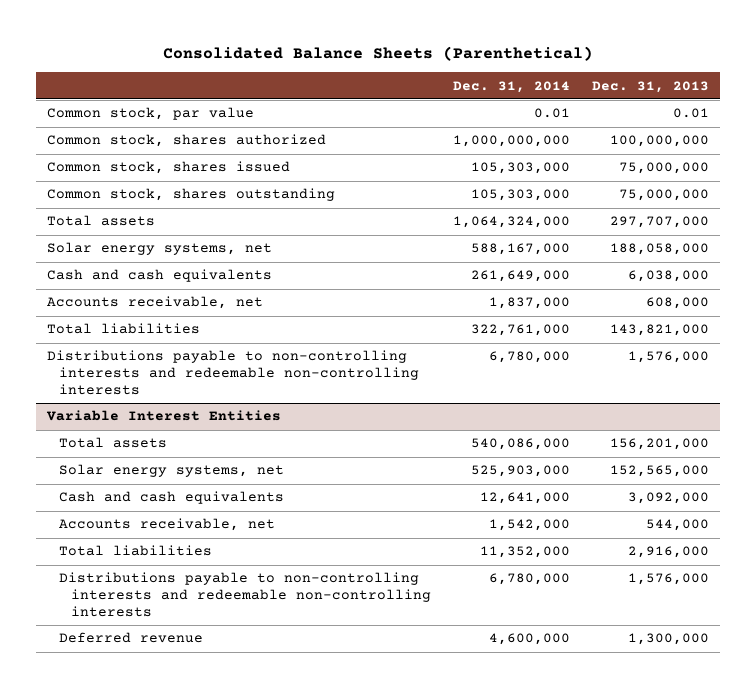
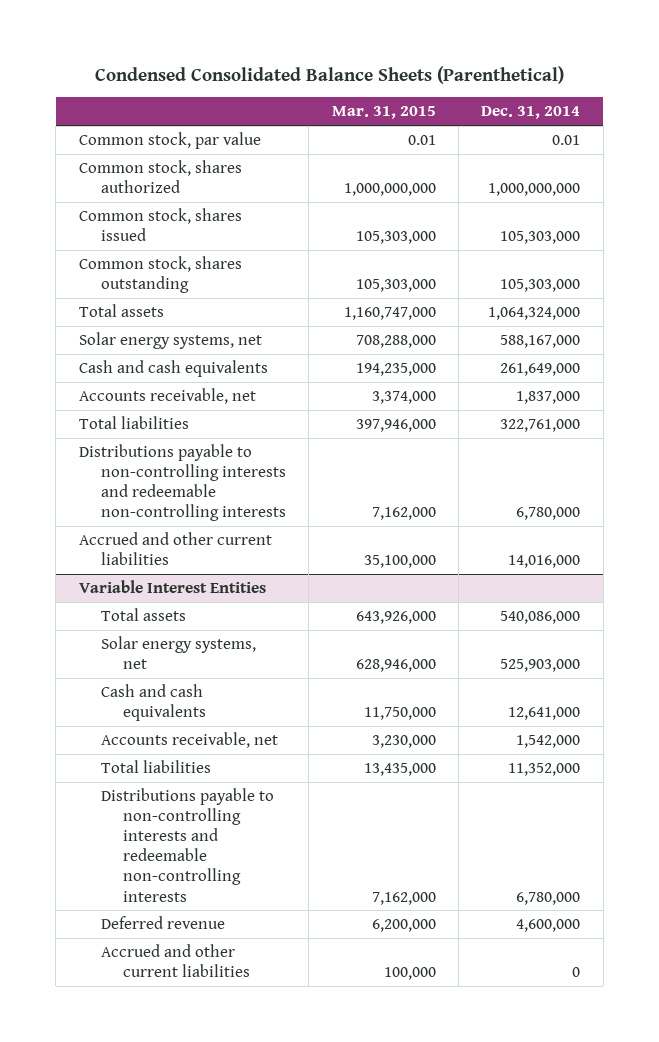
[162,45,593,61] Consolidated Balance Sheets (Parenthetical) -> [94,66,564,85] Condensed Consolidated Balance Sheets (Parenthetical)
[592,80,710,93] Dec. 31, 2013 -> none
none -> [331,106,436,120] Mar. 31, 2015
none -> [78,531,272,565] Accrued and other current liabilities
none -> [101,943,251,977] Accrued and other current liabilities

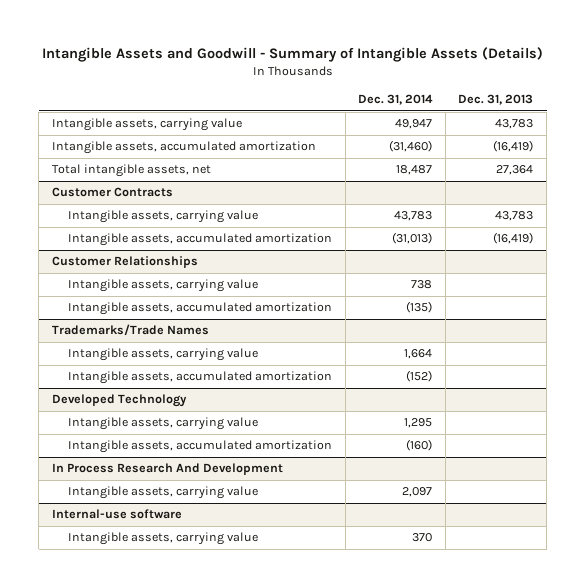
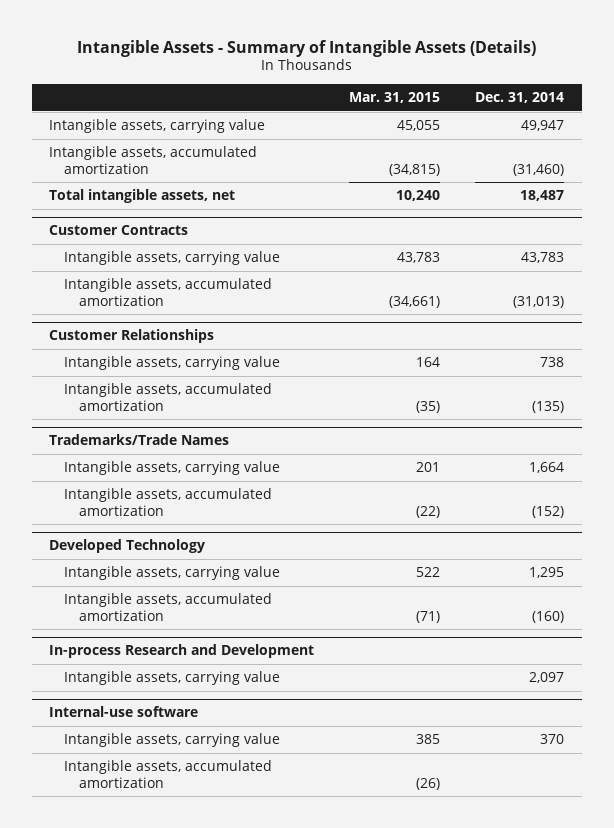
[41,47,543,63] Intangible Assets and Goodwill - Summary of Intangible Assets (Details) -> [76,39,536,57] Intangible Assets - Summary of Intangible Assets (Details)
[458,94,534,106] Dec. 31, 2013 -> none
none -> [349,91,441,103] Mar. 31, 2015
[51,463,283,476] In Process Research And Development -> [49,644,315,659] In-process Research and Development
none -> [64,760,273,788] Intangible assets, accumulated amortization

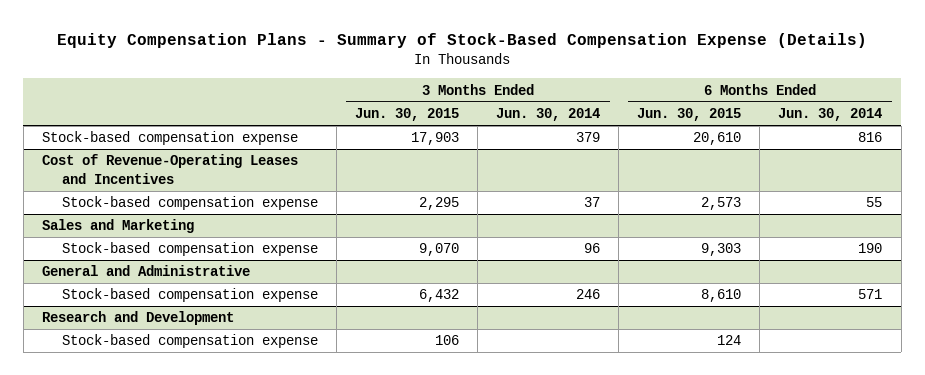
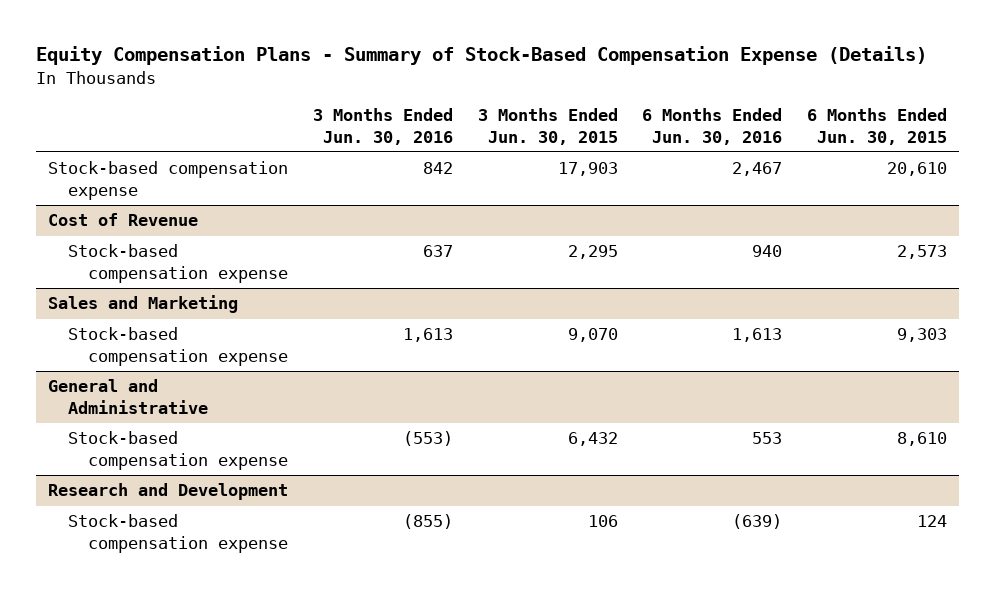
[496,108,601,122] Jun. 30, 2014 -> none
[778,108,883,122] Jun. 30, 2014 -> none
none -> [312,108,453,145] 3 Months Ended Jun. 30, 2016
none -> [642,108,783,145] 6 Months Ended Jun. 30, 2016
[42,154,299,184] Cost of Revenue-Operating Leases and Incentives -> [48,213,199,227] Cost of Revenue

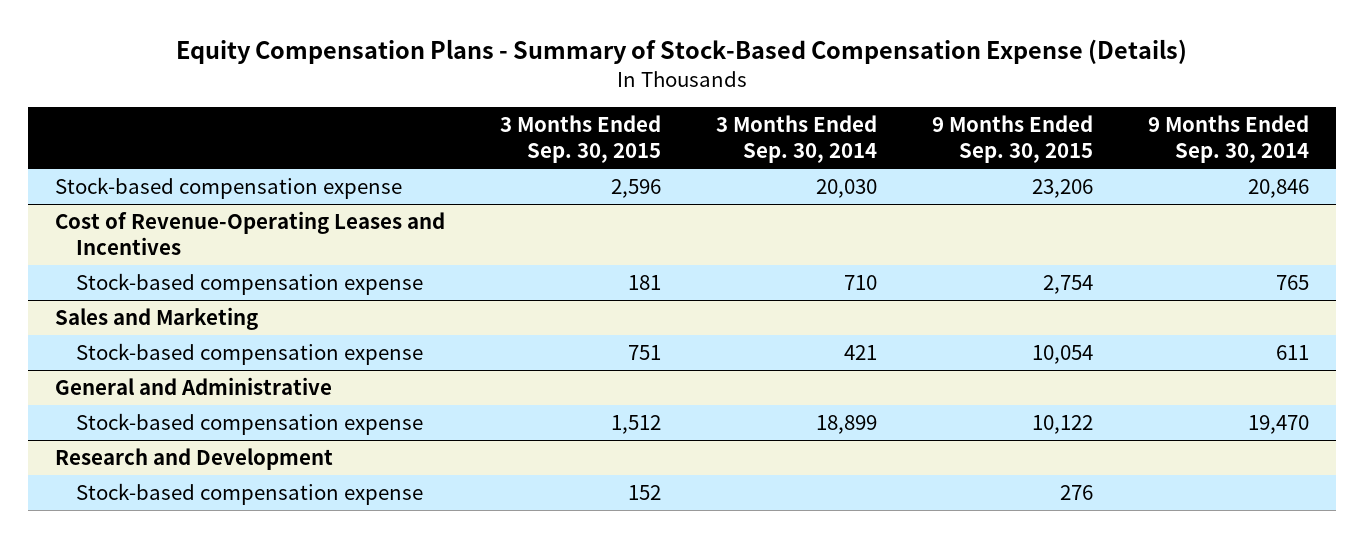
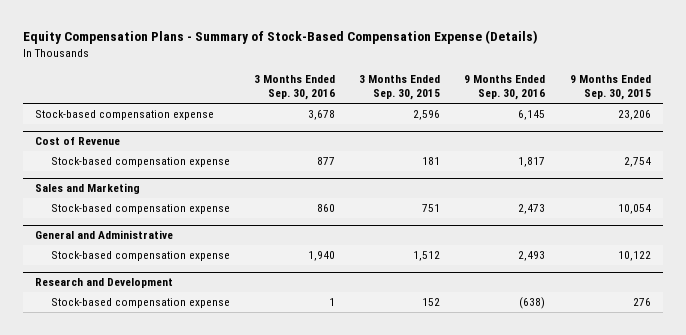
[716,114,878,164] 3 Months Ended Sep. 30, 2014 -> none
[1147,114,1309,164] 9 Months Ended Sep. 30, 2014 -> none
none -> [254,74,336,101] 3 Months Ended Sep. 30, 2016
none -> [464,74,546,101] 9 Months Ended Sep. 30, 2016
[55,210,446,256] Cost of Revenue-Operating Leases and Incentives -> [35,137,121,146] Cost of Revenue

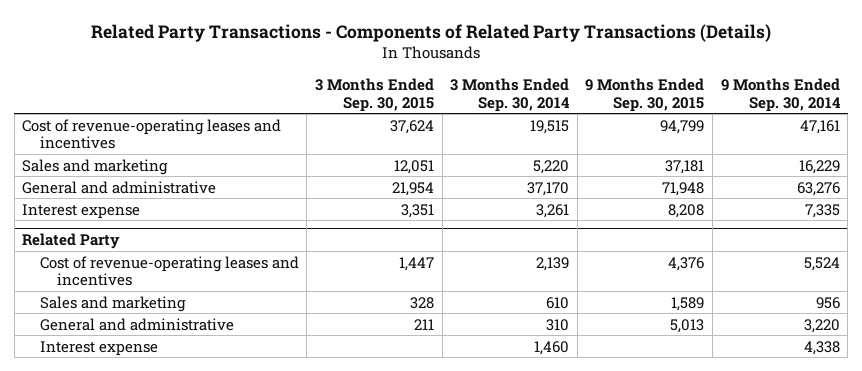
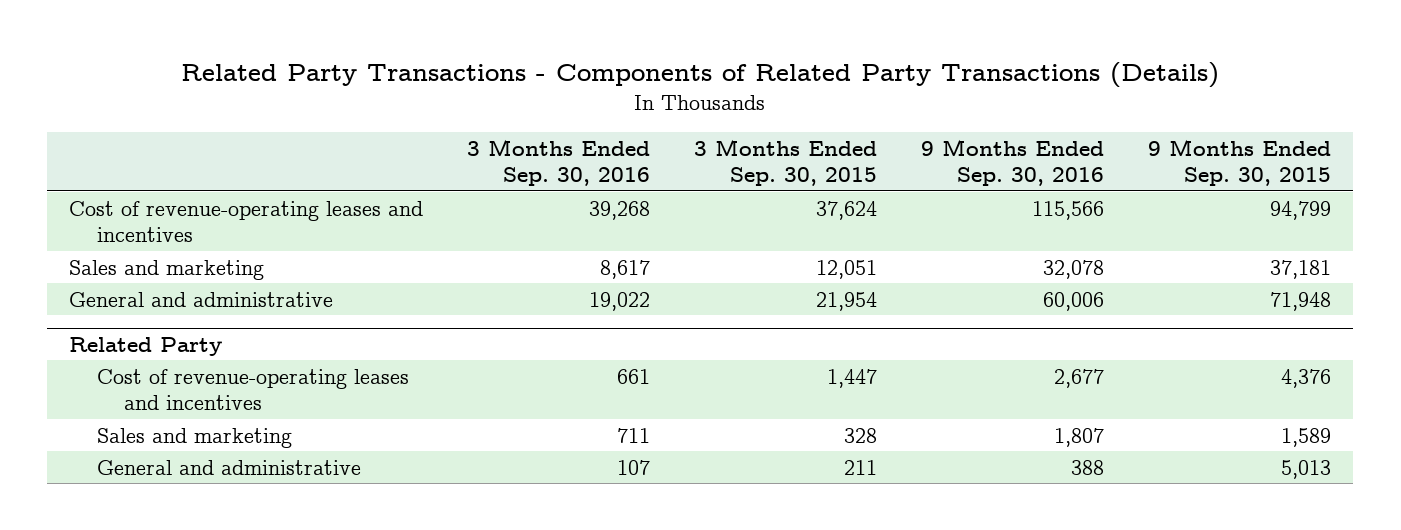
[450,78,571,112] 3 Months Ended Sep. 30, 2014 -> none
[720,78,841,112] 9 Months Ended Sep. 30, 2014 -> none
none -> [467,138,651,186] 3 Months Ended Sep. 30, 2016
none -> [921,138,1105,186] 9 Months Ended Sep. 30, 2016
[22,203,141,219] Interest expense -> none
[39,340,158,356] Interest expense -> none

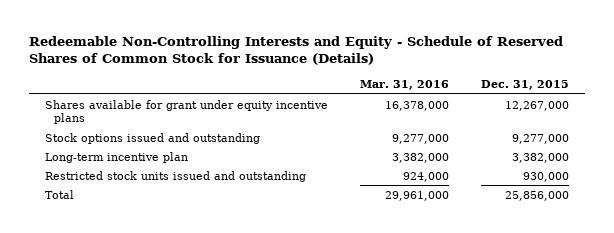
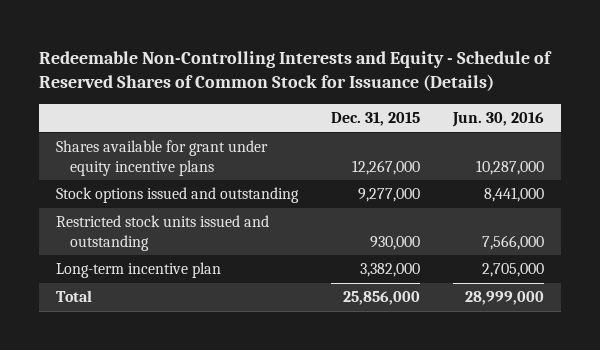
[359,79,449,90] Mar. 31, 2016 -> none
none -> [452,111,545,127] Jun. 30, 2016
[45,151,189,163] Long-term incentive plan -> [55,262,221,279] Long-term incentive plan

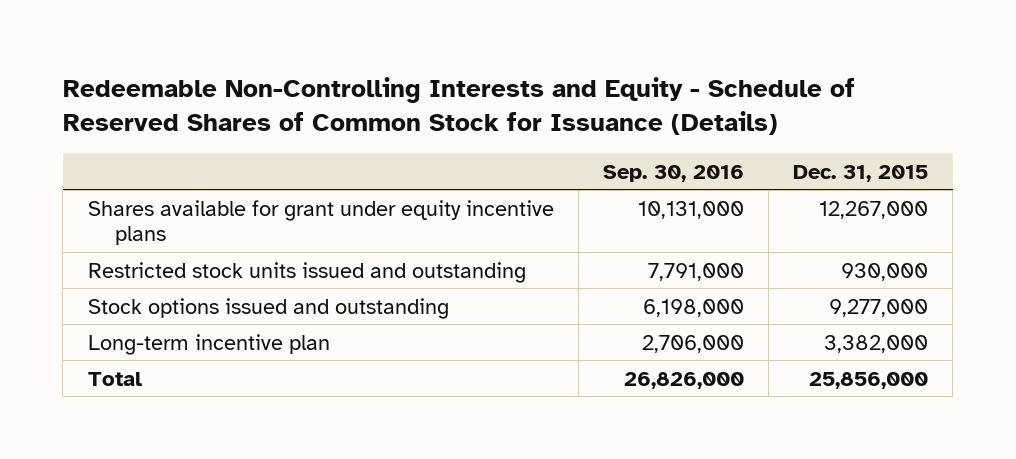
[452,111,545,127] Jun. 30, 2016 -> none
none -> [602,164,744,182] Sep. 30, 2016
[55,187,299,204] Stock options issued and outstanding -> [87,297,449,319] Stock options issued and outstanding

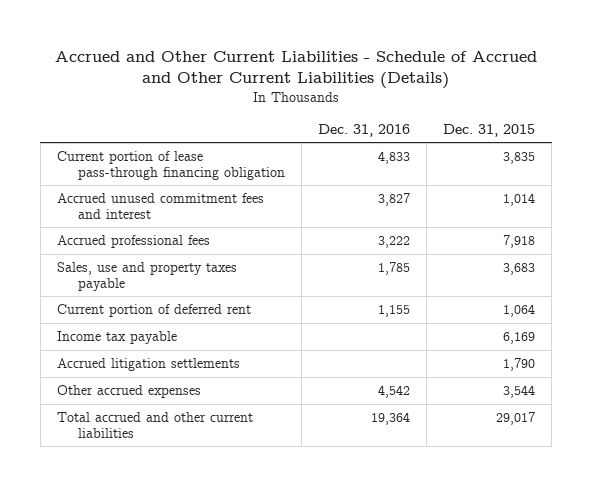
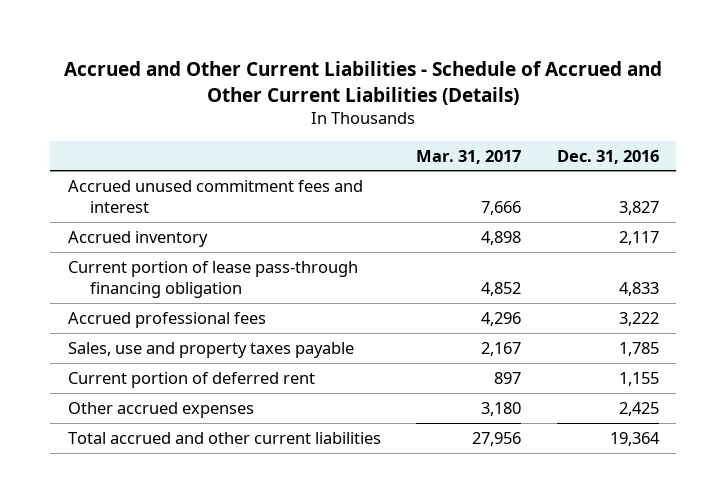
[443,123,536,137] Dec. 31, 2015 -> none
none -> [416,149,522,164] Mar. 31, 2017
none -> [67,230,208,247] Accrued inventory
[56,151,286,180] Current portion of lease pass-through financing obligation -> [67,260,358,298] Current portion of lease pass-through financing obligation
[56,331,177,345] Income tax payable -> none
[56,358,240,372] Accrued litigation settlements -> none
[378,385,411,399] 4,542 -> [618,401,659,416] 2,425

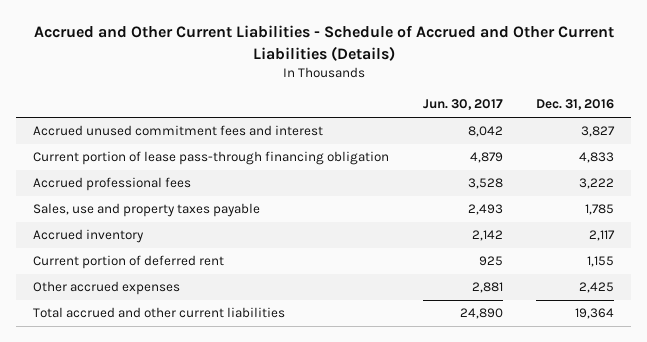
[416,149,522,164] Mar. 31, 2017 -> none
none -> [422,99,503,111] Jun. 30, 2017
[67,230,208,247] Accrued inventory -> [32,229,144,244] Accrued inventory

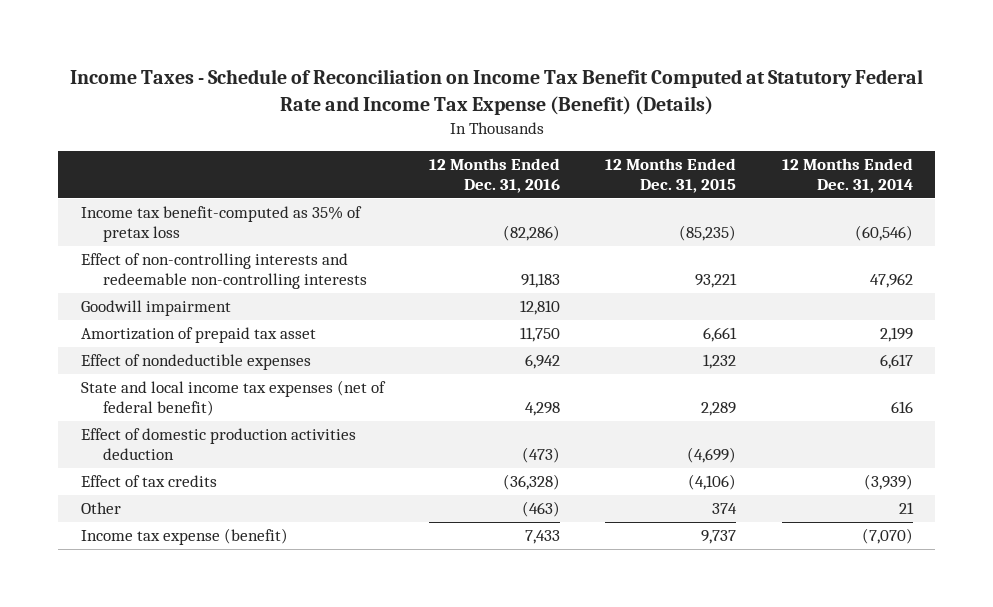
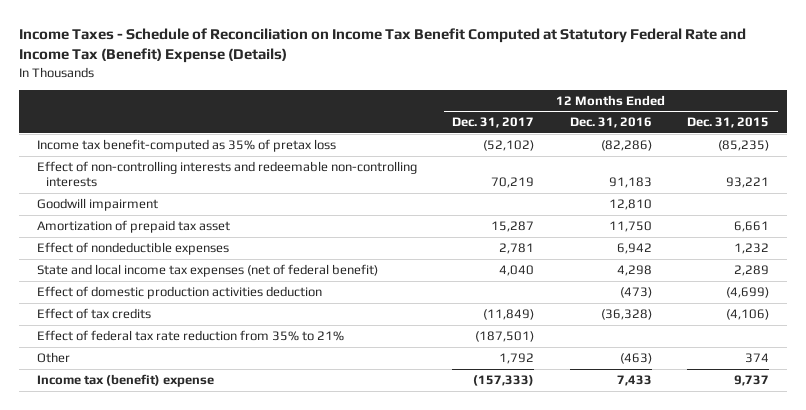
[69,69,923,115] Income Taxes - Schedule of Reconciliation on Income Tax Benefit Computed at Statutory Federal Rate and Income Tax Expense (Benefit) (Details) -> [19,28,747,64] Income Taxes - Schedule of Reconciliation on Income Tax Benefit Computed at Statutory Federal Rate and Income Tax (Benefit) Expense (Details)
[781,158,913,194] 12 Months Ended Dec. 31, 2014 -> none
none -> [452,117,535,129] Dec. 31, 2017
none -> [37,329,345,341] Effect of federal tax rate reduction from 35% to 21%
[80,528,288,546] Income tax expense (benefit) -> [37,373,215,387] Income tax (benefit) expense

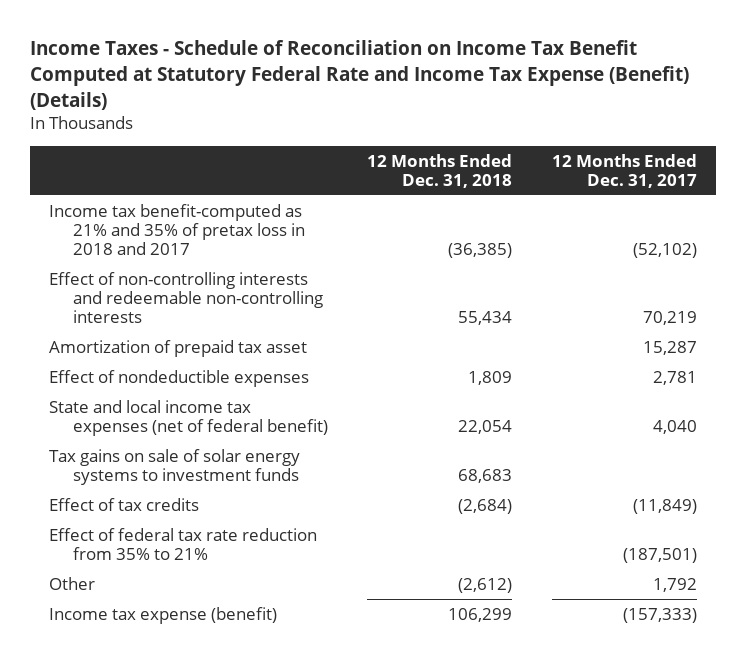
[19,28,747,64] Income Taxes - Schedule of Reconciliation on Income Tax Benefit Computed at Statutory Federal Rate and Income Tax (Benefit) Expense (Details) -> [29,40,689,110] Income Taxes - Schedule of Reconciliation on Income Tax Benefit Computed at Statutory Federal Rate and Income Tax Expense (Benefit) (Details)
[569,117,652,129] Dec. 31, 2016 -> none
[687,117,770,129] Dec. 31, 2015 -> none
none -> [367,153,513,188] 12 Months Ended Dec. 31, 2018
[37,138,337,152] Income tax benefit-computed as 35% of pretax loss -> [49,203,306,256] Income tax benefit-computed as 21% and 35% of pretax loss in 2018 and 2017
[37,197,159,211] Goodwill impairment -> none
[37,285,323,299] Effect of domestic production activities deduction -> none
none -> [49,448,301,485] Tax gains on sale of solar energy systems to investment funds
[37,373,215,387] Income tax (benefit) expense -> [49,606,278,624] Income tax expense (benefit)

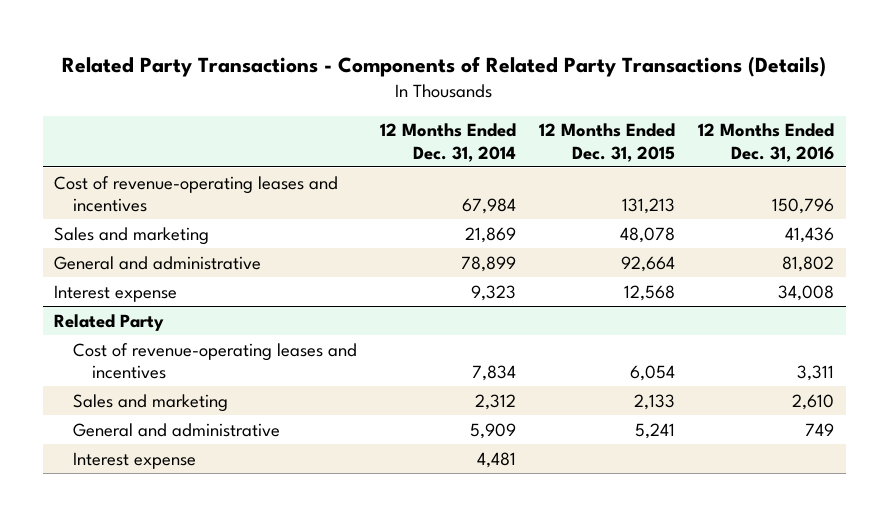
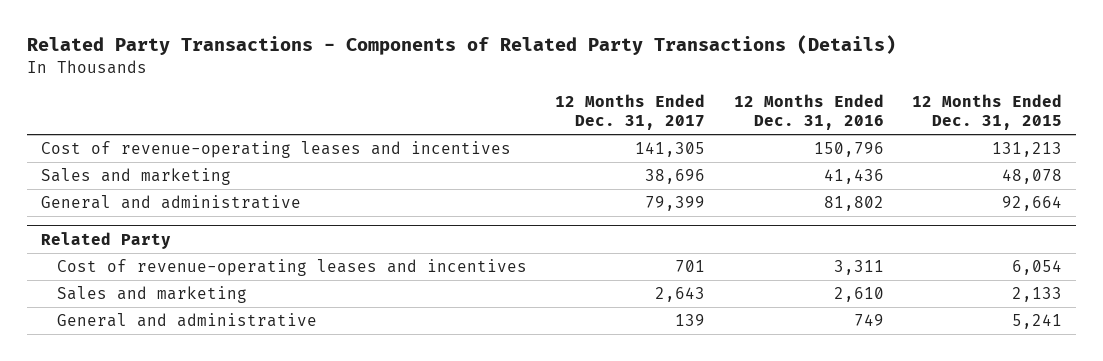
[380,123,517,162] 12 Months Ended Dec. 31, 2014 -> none
none -> [555,94,706,131] 12 Months Ended Dec. 31, 2017
[54,284,178,302] Interest expense -> none
[73,451,197,469] Interest expense -> none

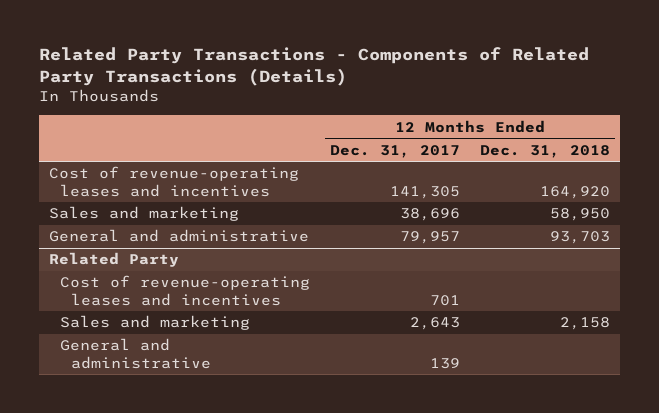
[733,94,884,131] 12 Months Ended Dec. 31, 2016 -> none
[912,94,1063,131] 12 Months Ended Dec. 31, 2015 -> none
none -> [480,144,611,158] Dec. 31, 2018
[645,196,706,212] 79,399 -> [399,231,460,245] 79,957

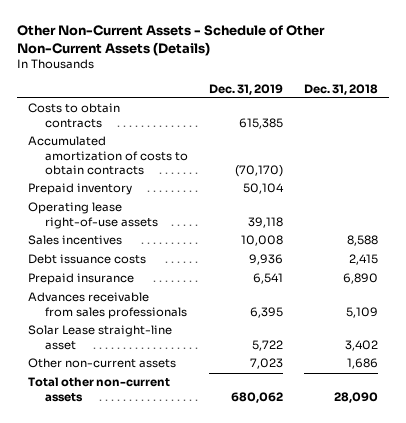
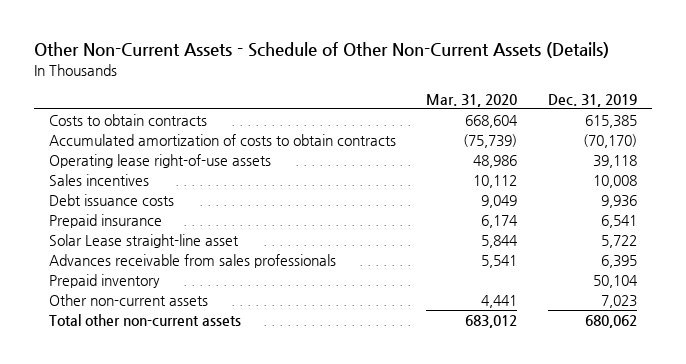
[303,83,378,95] Dec. 31, 2018 -> none
none -> [426,93,518,107] Mar. 31, 2020
[27,292,187,319] Advances receivable from sales professionals -> [48,253,336,268] Advances receivable from sales professionals
[27,183,132,196] Prepaid inventory -> [48,273,160,288] Prepaid inventory

